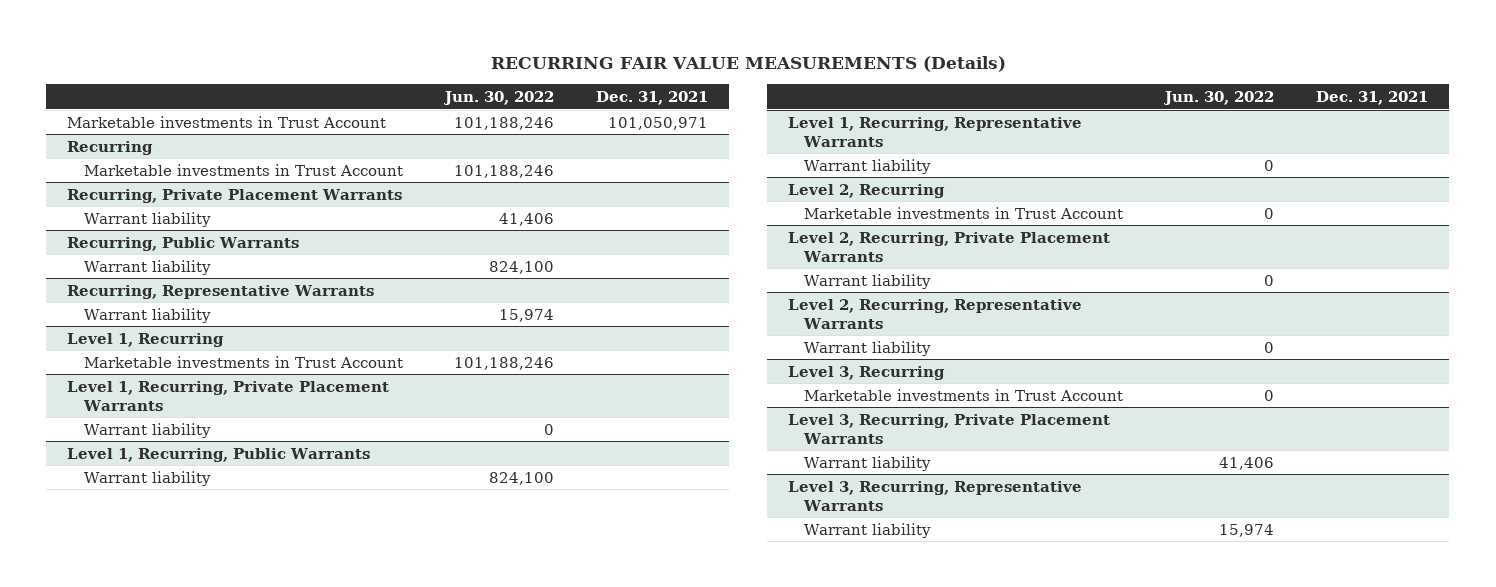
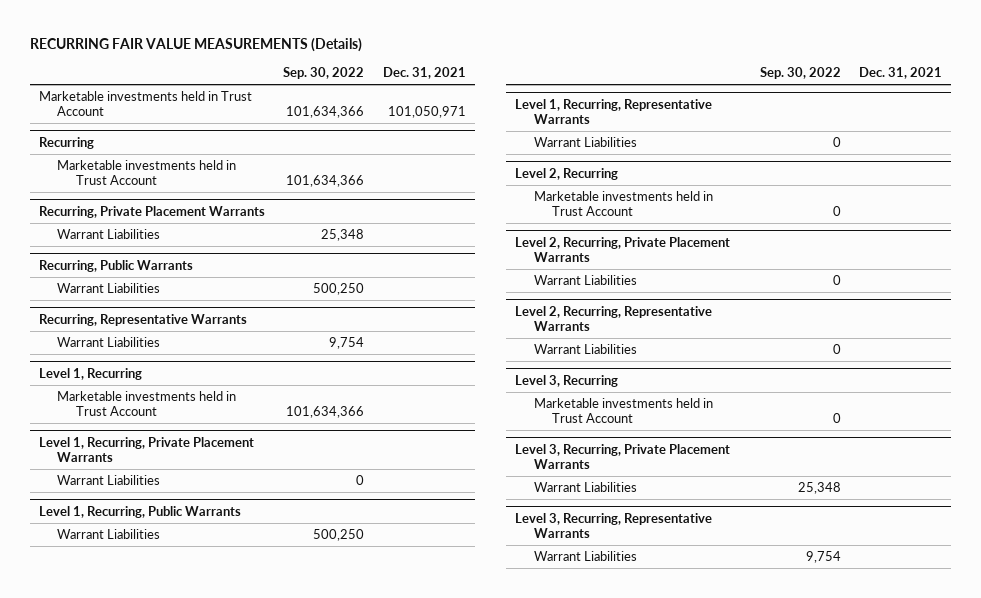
[442,91,554,106] Jun. 30, 2022 -> none
none -> [283,67,365,80] Sep. 30, 2022
[67,115,387,128] Marketable investments in Trust Account -> [38,90,252,117] Marketable investments held in Trust Account
[83,163,403,176] Marketable investments in Trust Account -> [57,159,237,186] Marketable investments held in Trust Account
[83,211,211,227] Warrant liability -> [57,228,161,239] Warrant Liabilities
[83,259,211,275] Warrant liability -> [57,282,161,293] Warrant Liabilities
[83,307,211,323] Warrant liability -> [57,336,161,347] Warrant Liabilities
[83,355,403,368] Marketable investments in Trust Account -> [57,390,237,417] Marketable investments held in Trust Account
[83,422,211,438] Warrant liability -> [57,474,161,485] Warrant Liabilities
[83,470,211,486] Warrant liability -> [57,528,161,539] Warrant Liabilities
[803,158,931,174] Warrant liability -> [533,136,637,147] Warrant Liabilities
[803,206,1123,219] Marketable investments in Trust Account -> [533,190,713,217] Marketable investments held in Trust Account
[803,273,931,289] Warrant liability -> [533,274,637,285] Warrant Liabilities
[803,340,931,356] Warrant liability -> [533,343,637,354] Warrant Liabilities
[803,388,1123,401] Marketable investments in Trust Account -> [533,397,713,424] Marketable investments held in Trust Account
[803,455,931,471] Warrant liability -> [533,481,637,492] Warrant Liabilities
[803,522,931,538] Warrant liability -> [533,550,637,561] Warrant Liabilities

